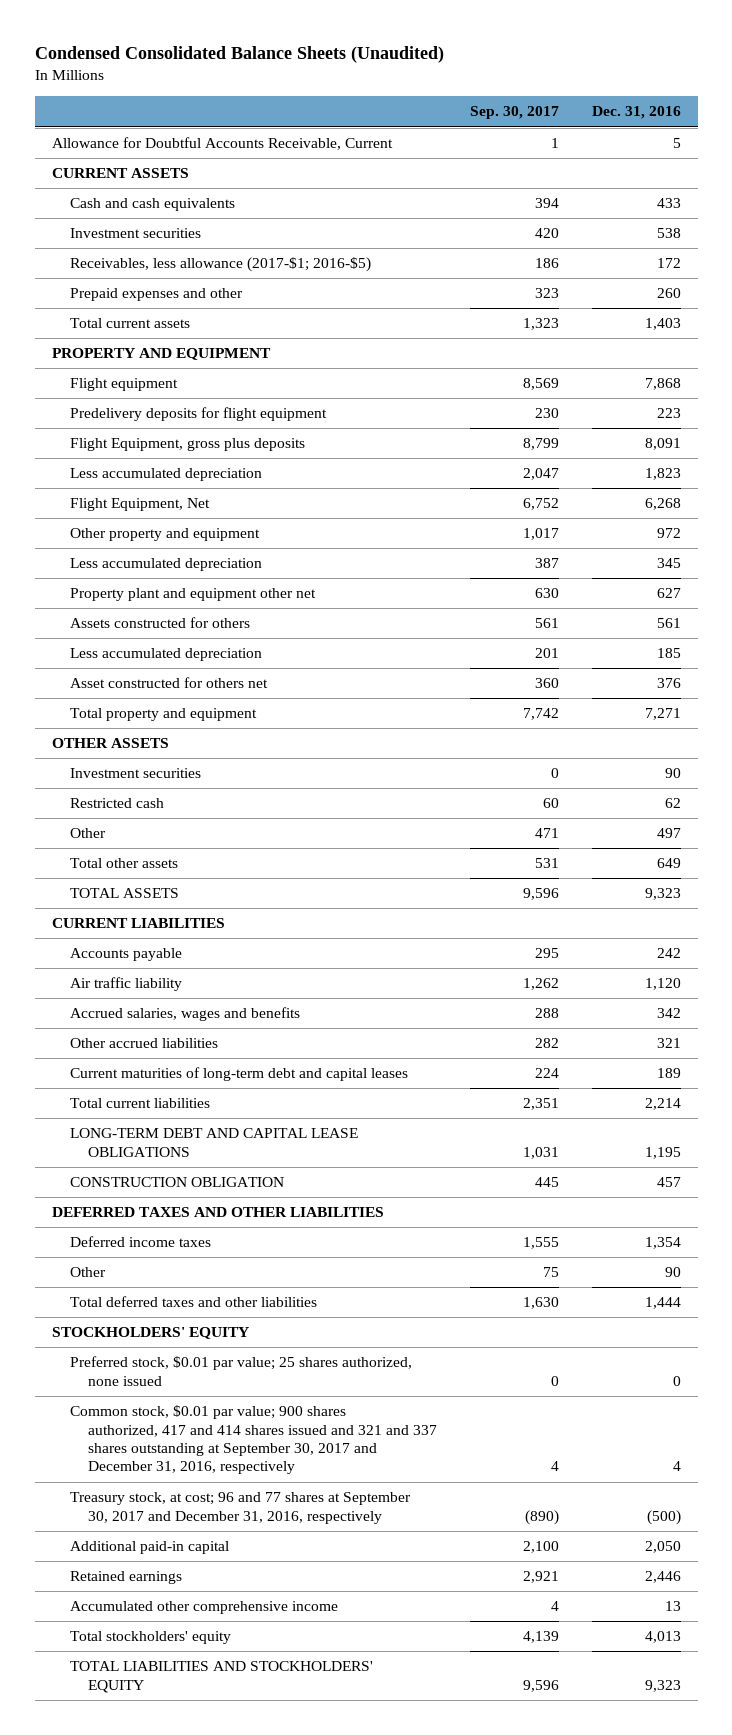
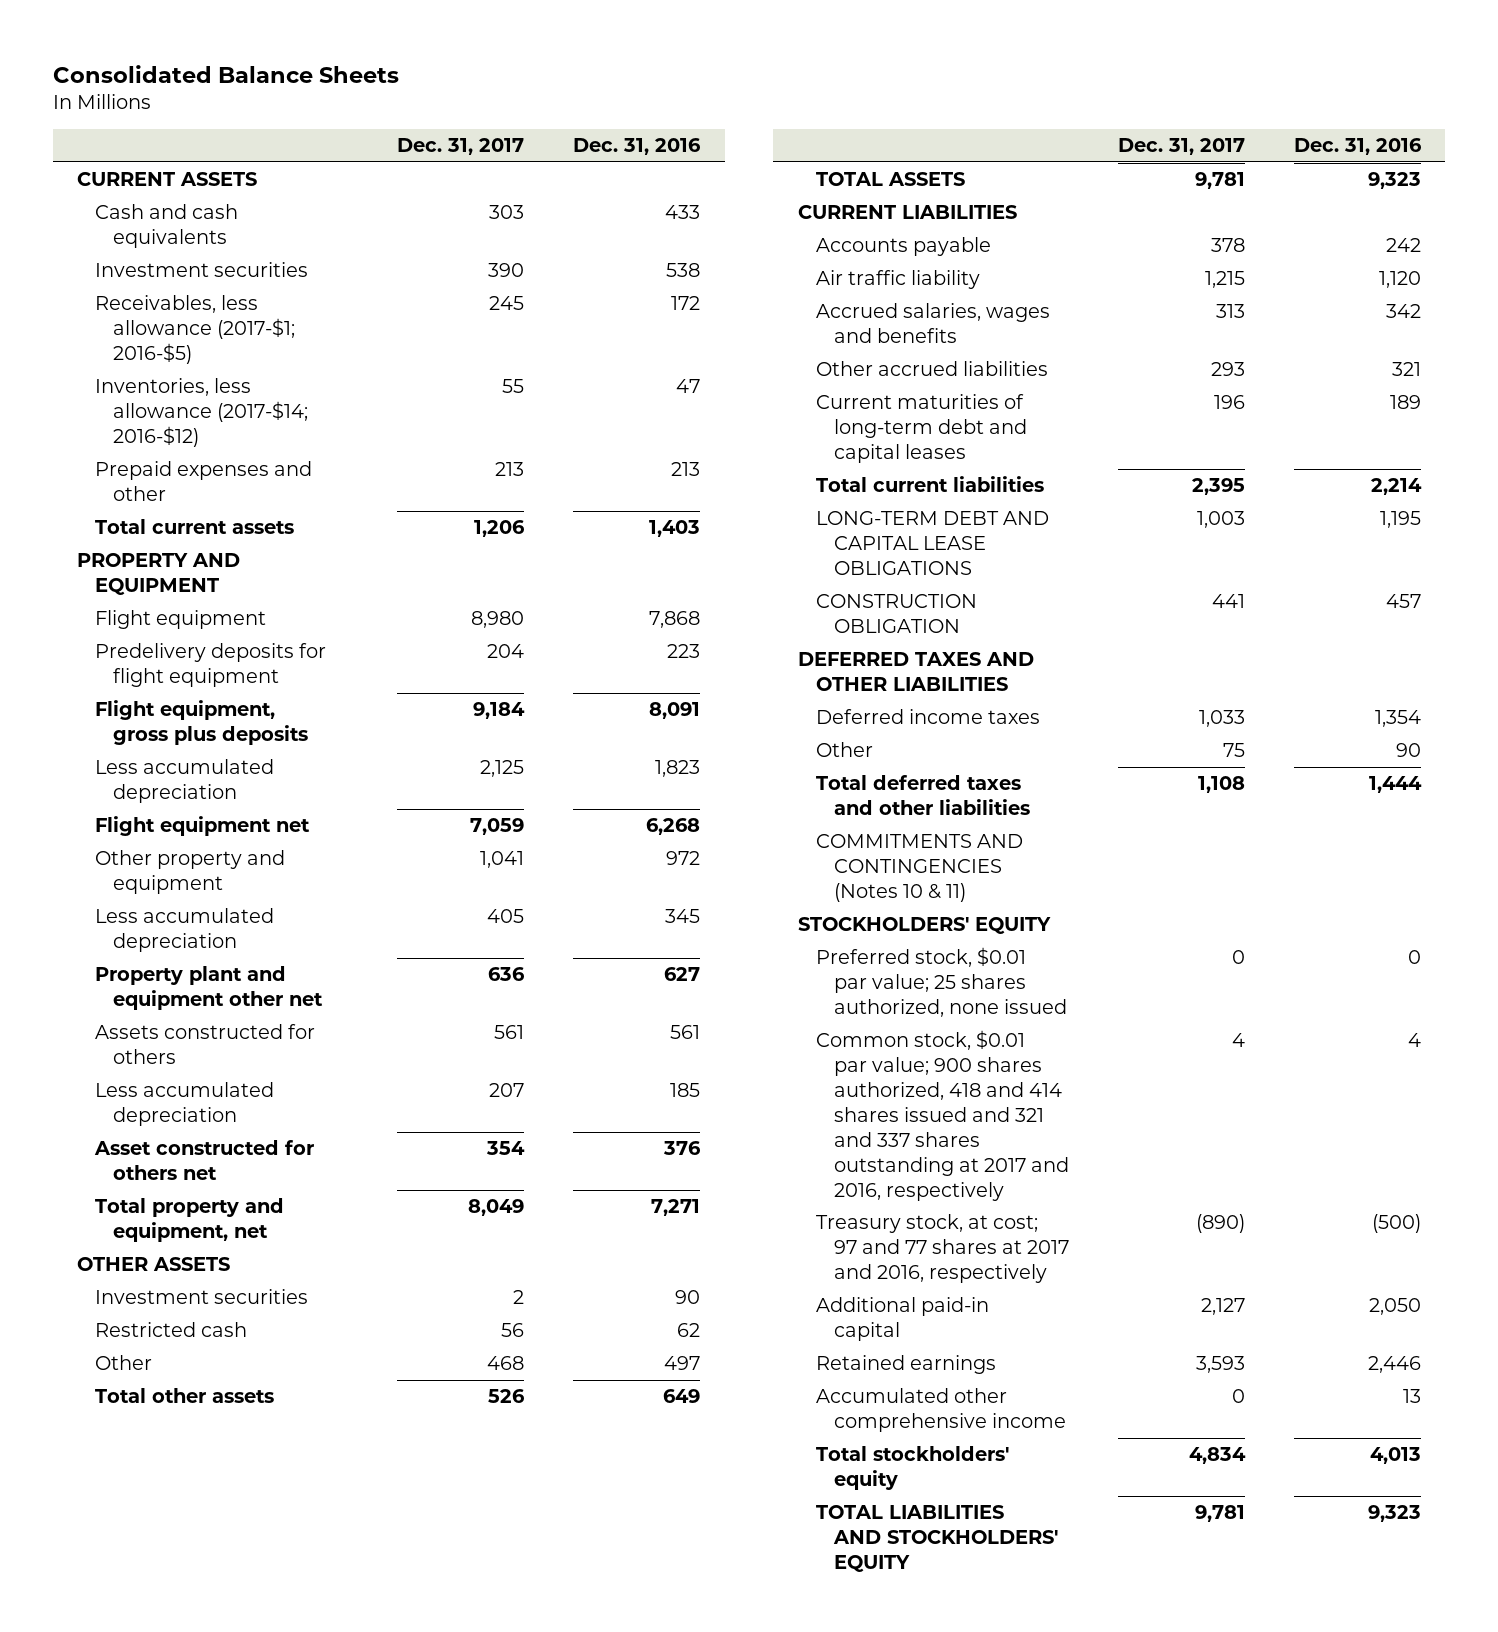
[34,46,444,64] Condensed Consolidated Balance Sheets (Unaudited) -> [52,64,399,83] Consolidated Balance Sheets
[469,106,559,120] Sep. 30, 2017 -> none
none -> [397,138,525,156] Dec. 31, 2017
[51,137,393,151] Allowance for Doubtful Accounts Receivable, Current -> none
none -> [95,378,309,448] Inventories, less allowance (2017-$14; 2016-$12)
[656,288,681,299] 260 -> [671,462,701,477] 213
[69,438,305,452] Flight Equipment, gross plus deposits -> [95,700,309,746] Flight equipment, gross plus deposits
[69,498,210,512] Flight Equipment, Net -> [95,816,311,837] Flight equipment net
[69,708,257,722] Total property and equipment -> [95,1198,285,1243] Total property and equipment, net
none -> [815,834,1023,903] COMMITMENTS AND CONTINGENCIES (Notes 10 & 11)
[69,1405,437,1475] Common stock, $0.01 par value; 900 shares authorized, 417 and 414 shares issued and 321 and 337 shares outstanding at September 30, 2017 and December 31, 2016, respectively -> [815,1030,1070,1201] Common stock, $0.01 par value; 900 shares authorized, 418 and 414 shares issued and 321 and 337 shares outstanding at 2017 and 2016, respectively
[69,1492,411,1524] Treasury stock, at cost; 96 and 77 shares at September 30, 2017 and December 31, 2016, respectively -> [815,1214,1070,1284] Treasury stock, at cost; 97 and 77 shares at 2017 and 2016, respectively

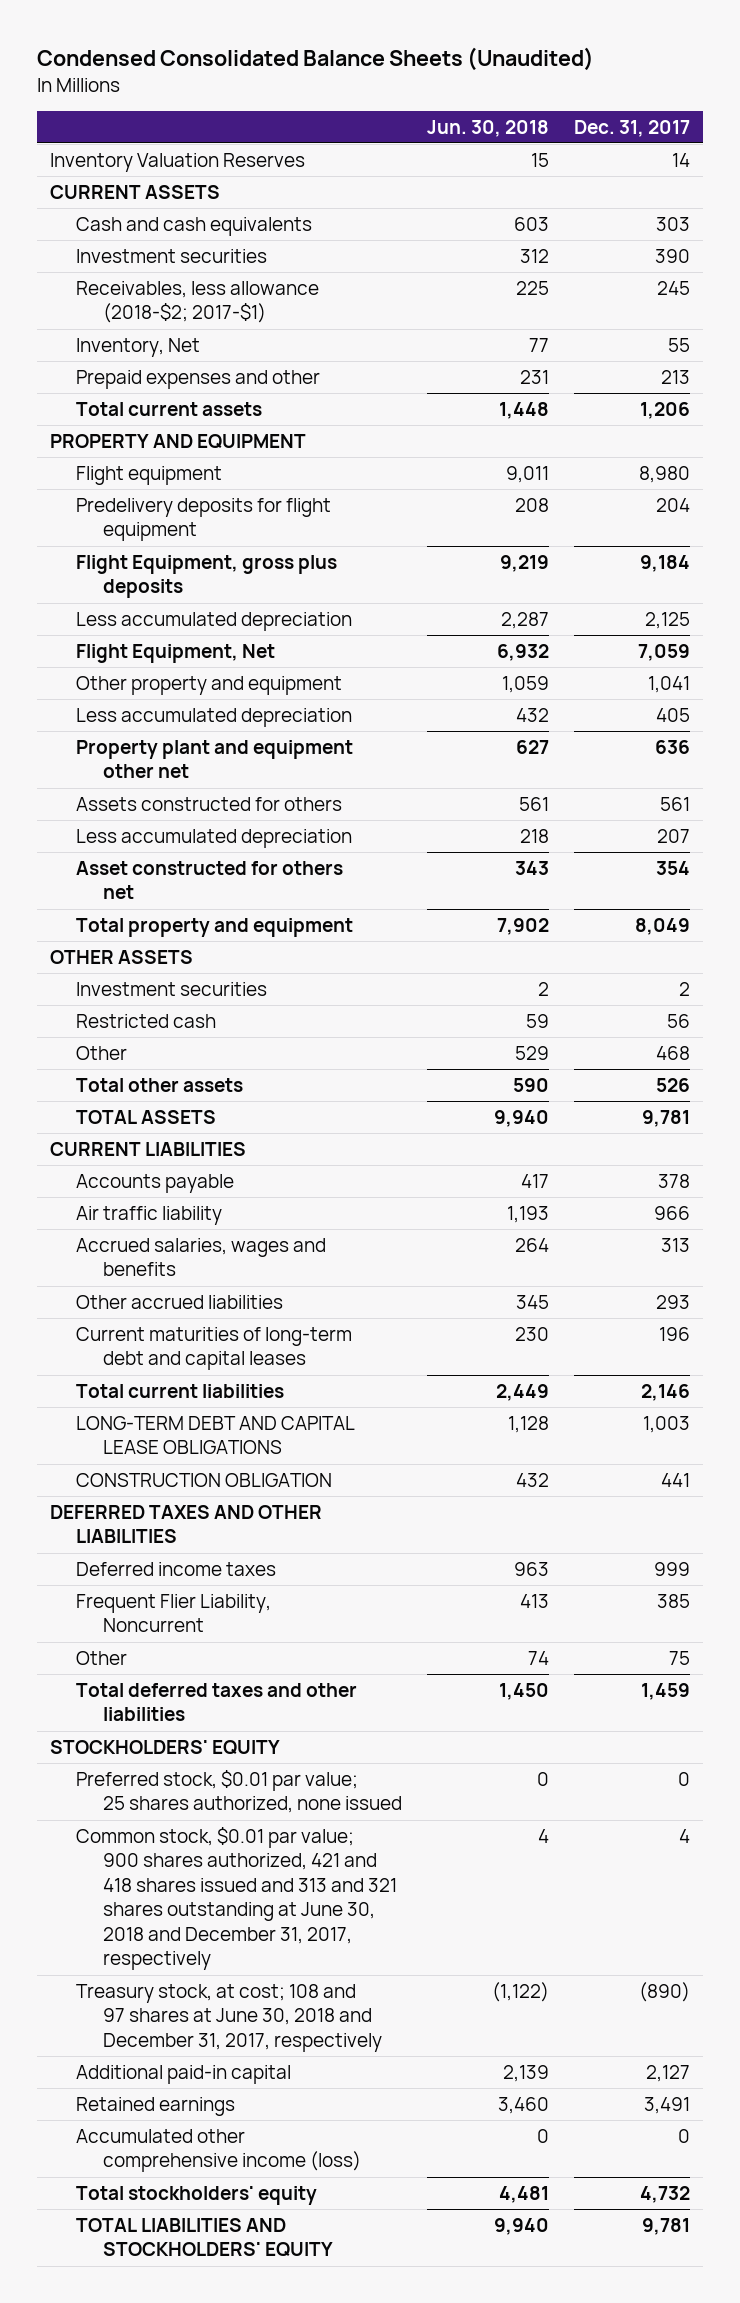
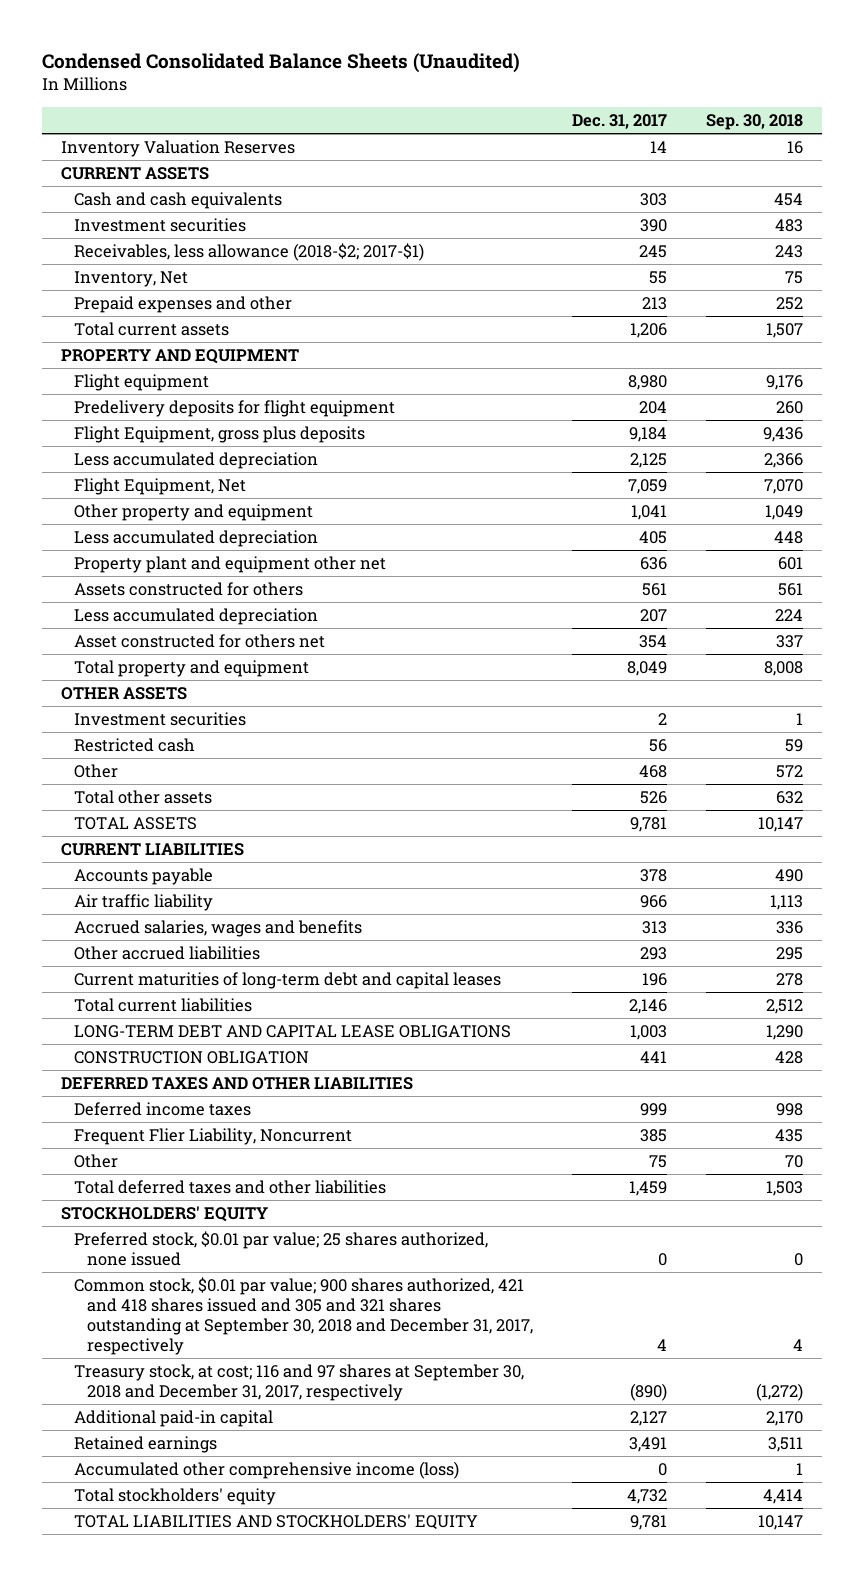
[426,119,549,137] Jun. 30, 2018 -> none
none -> [705,114,803,131] Sep. 30, 2018
[76,1827,397,1971] Common stock, $0.01 par value; 900 shares authorized, 421 and 418 shares issued and 313 and 321 shares outstanding at June 30, 2018 and December 31, 2017, respectively -> [74,1276,534,1355] Common stock, $0.01 par value; 900 shares authorized, 421 and 418 shares issued and 305 and 321 shares outstanding at September 30, 2018 and December 31, 2017, respectively
[76,1984,382,2052] Treasury stock, at cost; 108 and 97 shares at June 30, 2018 and December 31, 2017, respectively -> [74,1363,525,1401] Treasury stock, at cost; 116 and 97 shares at September 30, 2018 and December 31, 2017, respectively

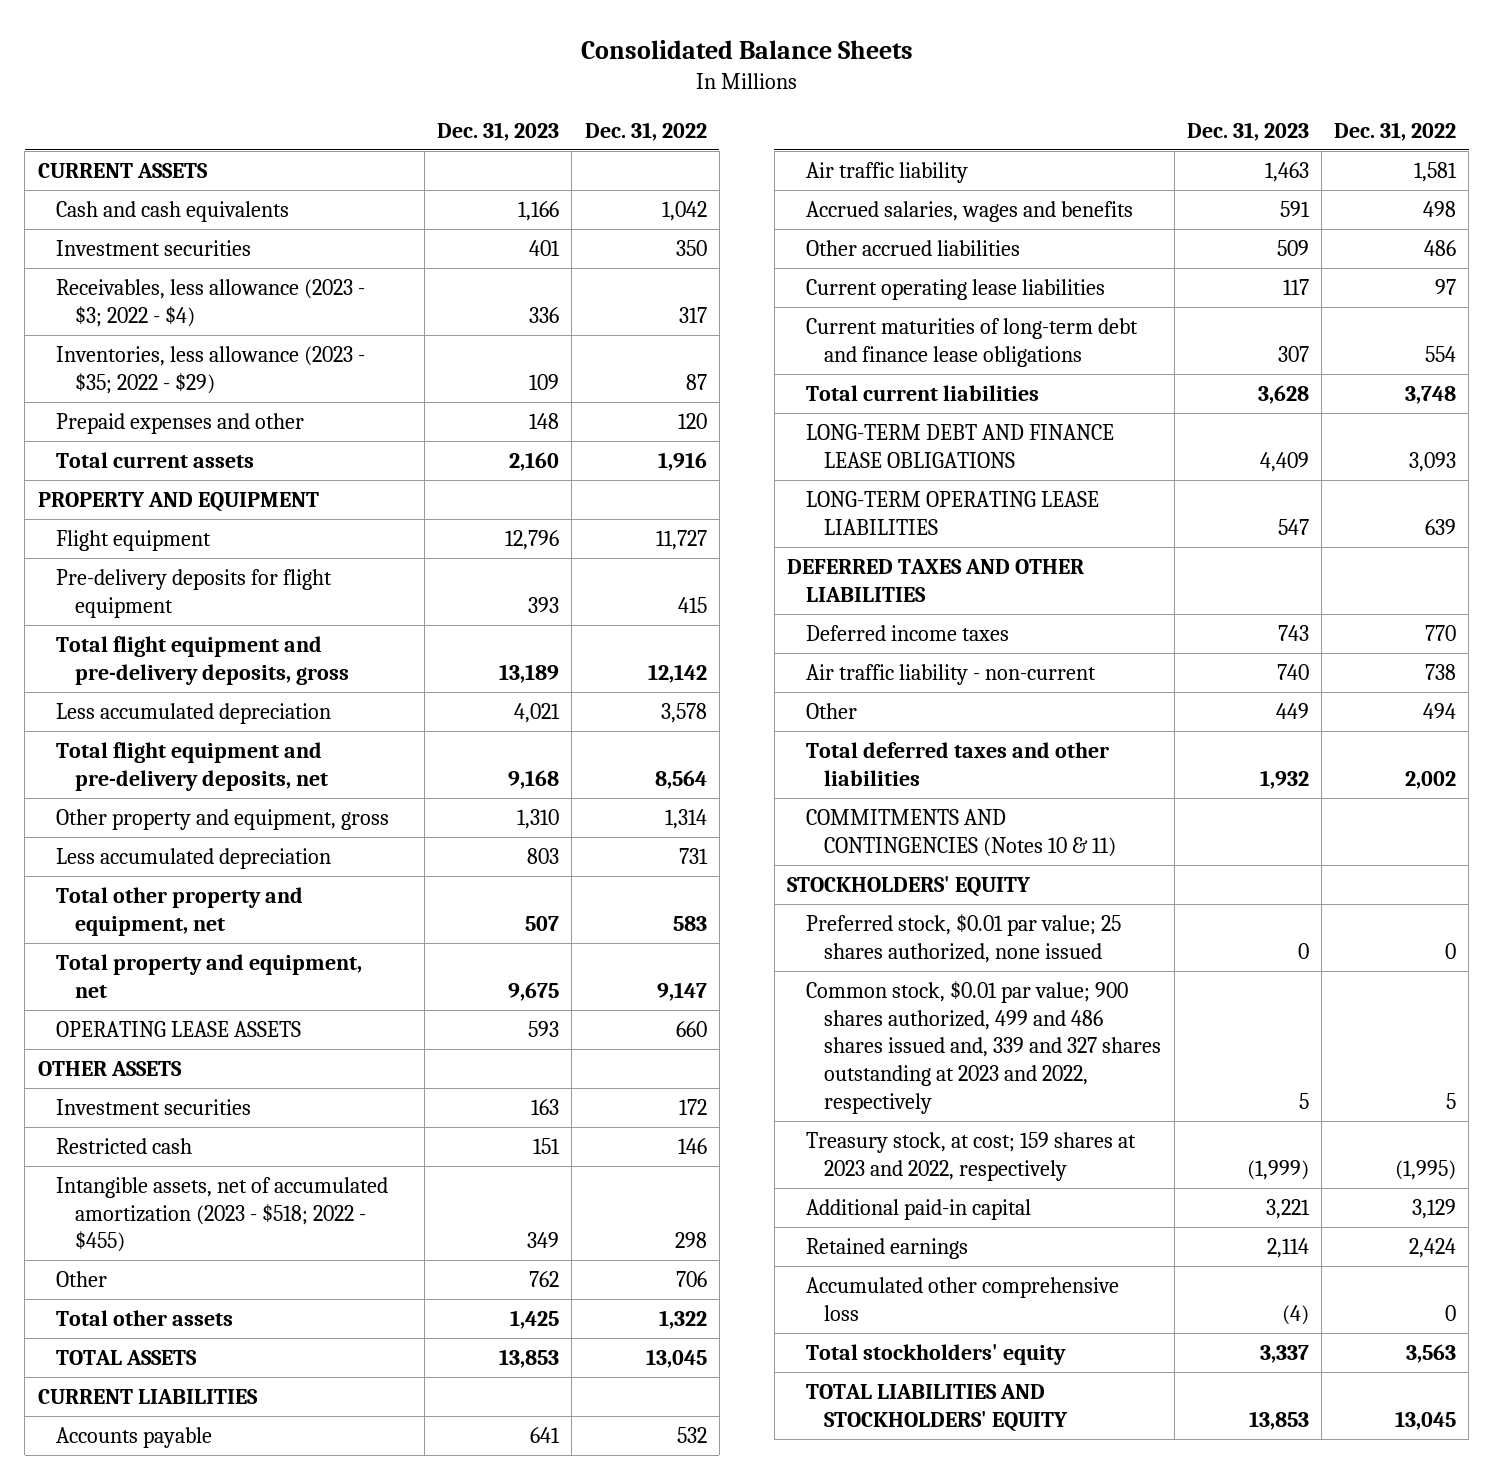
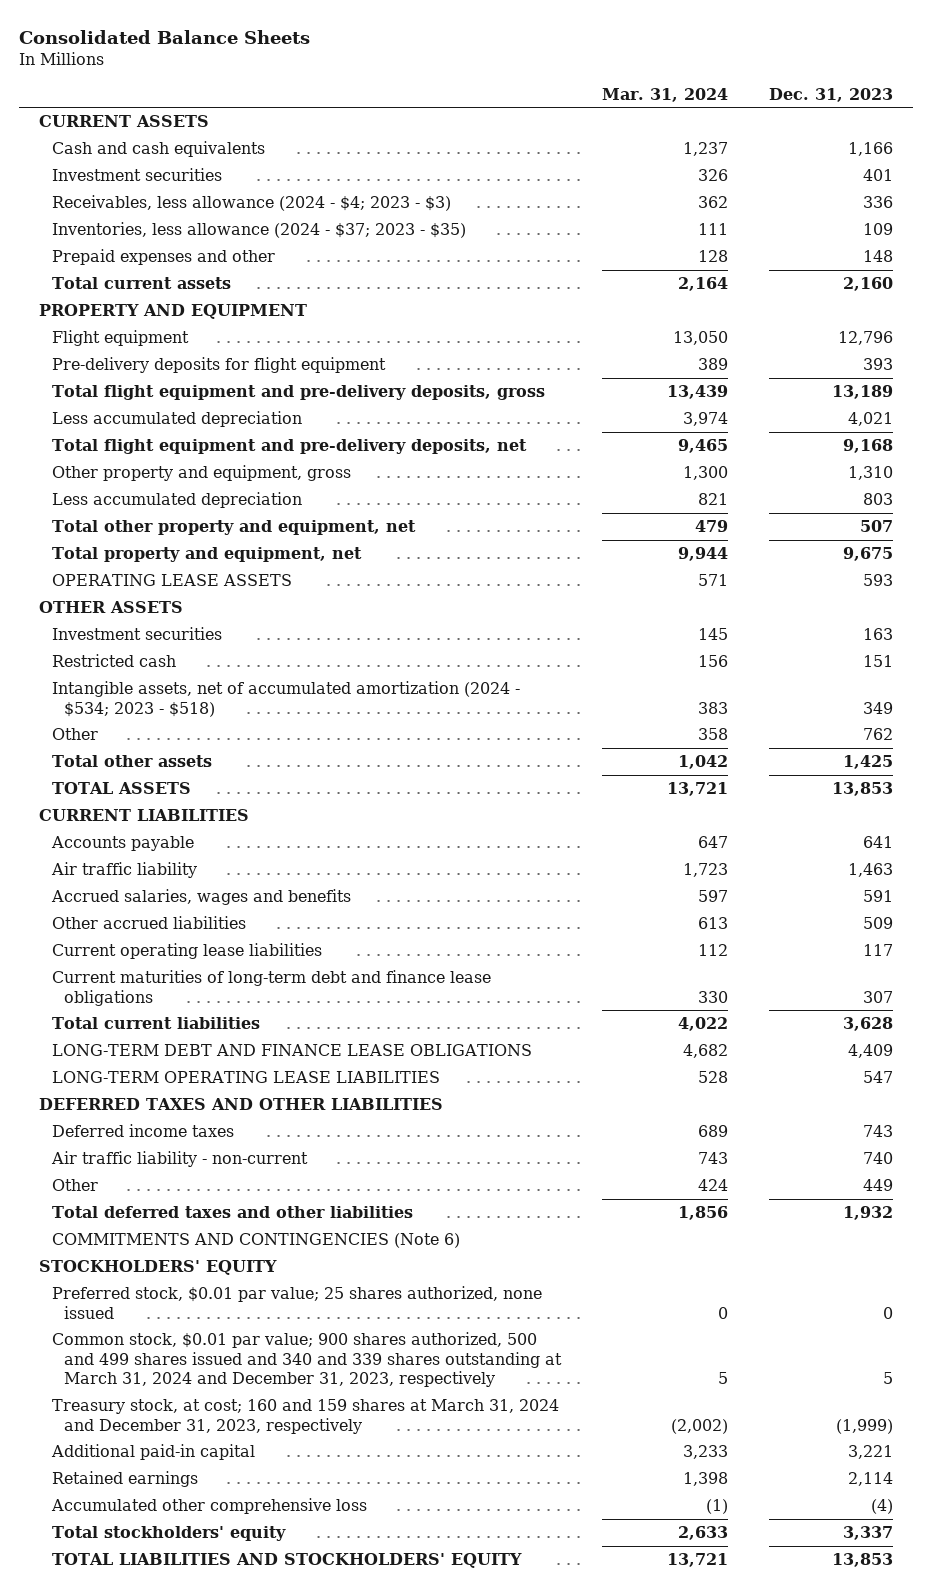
[584,121,707,141] Dec. 31, 2022 -> none
none -> [601,87,728,102] Mar. 31, 2024
[56,278,366,327] Receivables, less allowance (2023 - $3; 2022 - $4) -> [51,195,451,212] Receivables, less allowance (2024 - $4; 2023 - $3)
[56,345,366,394] Inventories, less allowance (2023 - $35; 2022 - $29) -> [51,222,466,239] Inventories, less allowance (2024 - $37; 2023 - $35)
[56,1176,389,1253] Intangible assets, net of accumulated amortization (2023 - $518; 2022 - $455) -> [51,681,520,717] Intangible assets, net of accumulated amortization (2024 - $534; 2023 - $518)
[805,808,1117,857] COMMITMENTS AND CONTINGENCIES (Notes 10 & 11) -> [51,1233,460,1249] COMMITMENTS AND CONTINGENCIES (Note 6)
[805,980,1162,1114] Common stock, $0.01 par value; 900 shares authorized, 499 and 486 shares issued and, 339 and 327 shares outstanding at 2023 and 2022, respectively -> [51,1332,562,1388] Common stock, $0.01 par value; 900 shares authorized, 500 and 499 shares issued and 340 and 339 shares outstanding at March 31, 2024 and December 31, 2023, respectively
[805,1131,1136,1181] Treasury stock, at cost; 159 shares at 2023 and 2022, respectively -> [51,1399,559,1434] Treasury stock, at cost; 160 and 159 shares at March 31, 2024 and December 31, 2023, respectively

